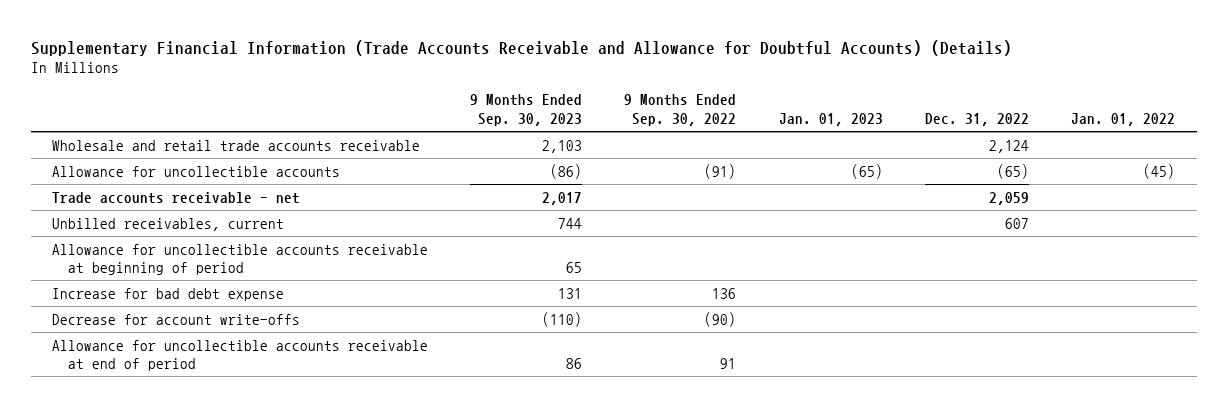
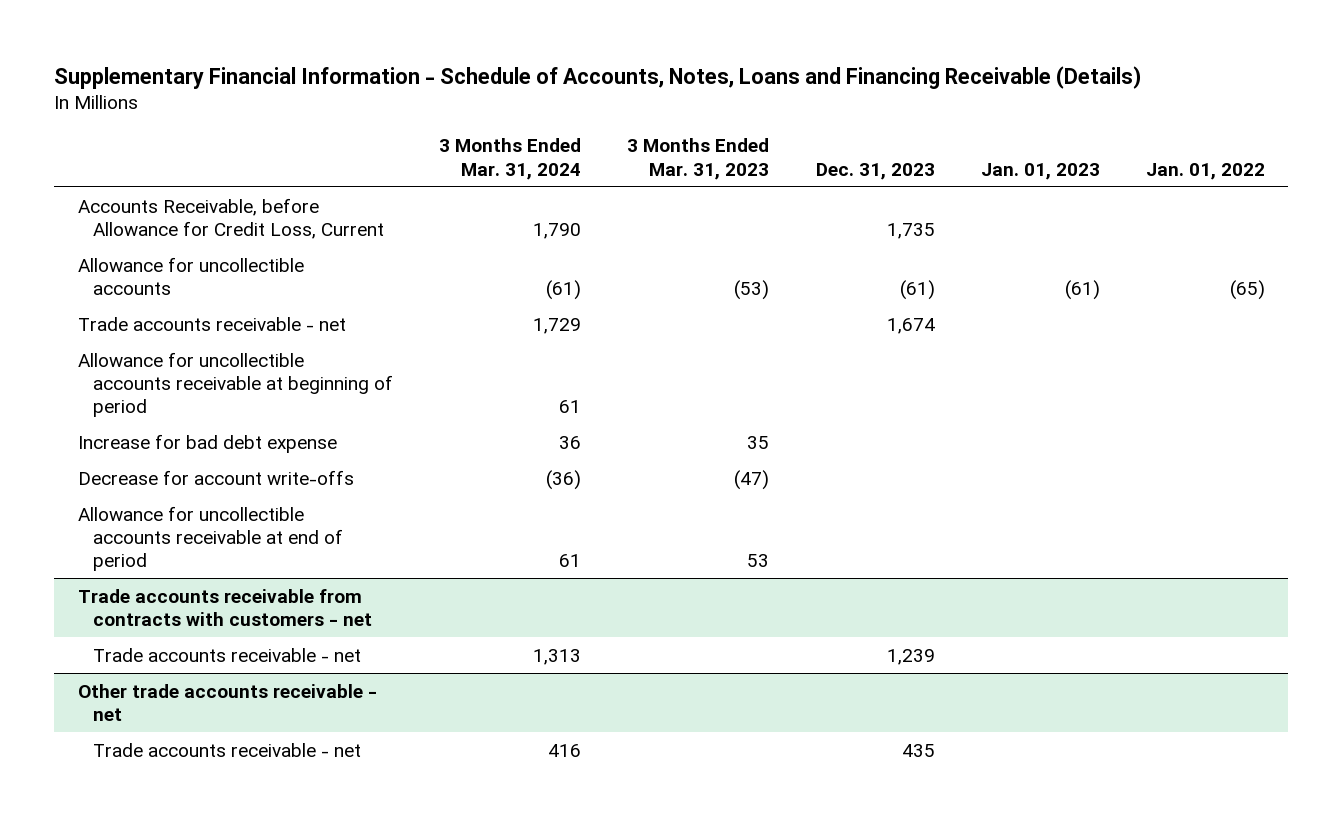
[30,39,1012,56] Supplementary Financial Information (Trade Accounts Receivable and Allowance for Doubtful Accounts) (Details) -> [54,65,1142,89] Supplementary Financial Information - Schedule of Accounts, Notes, Loans and Financing Receivable (Details)
[470,94,583,126] 9 Months Ended Sep. 30, 2023 -> none
[624,94,737,126] 9 Months Ended Sep. 30, 2022 -> none
[925,112,1030,126] Dec. 31, 2022 -> none
none -> [439,138,582,180] 3 Months Ended Mar. 31, 2024
none -> [627,138,770,180] 3 Months Ended Mar. 31, 2023
none -> [815,162,935,180] Dec. 31, 2023
[51,139,420,151] Wholesale and retail trade accounts receivable -> [77,197,385,239] Accounts Receivable, before Allowance for Credit Loss, Current
[850,163,883,179] (65) -> [1064,279,1100,300] (61)
[1143,163,1176,179] (45) -> [1229,279,1265,300] (65)
[51,217,284,231] Unbilled receivables, current -> none
none -> [77,588,373,626] Trade accounts receivable from contracts with customers - net
none -> [93,647,362,662] Trade accounts receivable - net
none -> [77,683,377,721] Other trade accounts receivable - net
none -> [93,742,362,757] Trade accounts receivable - net

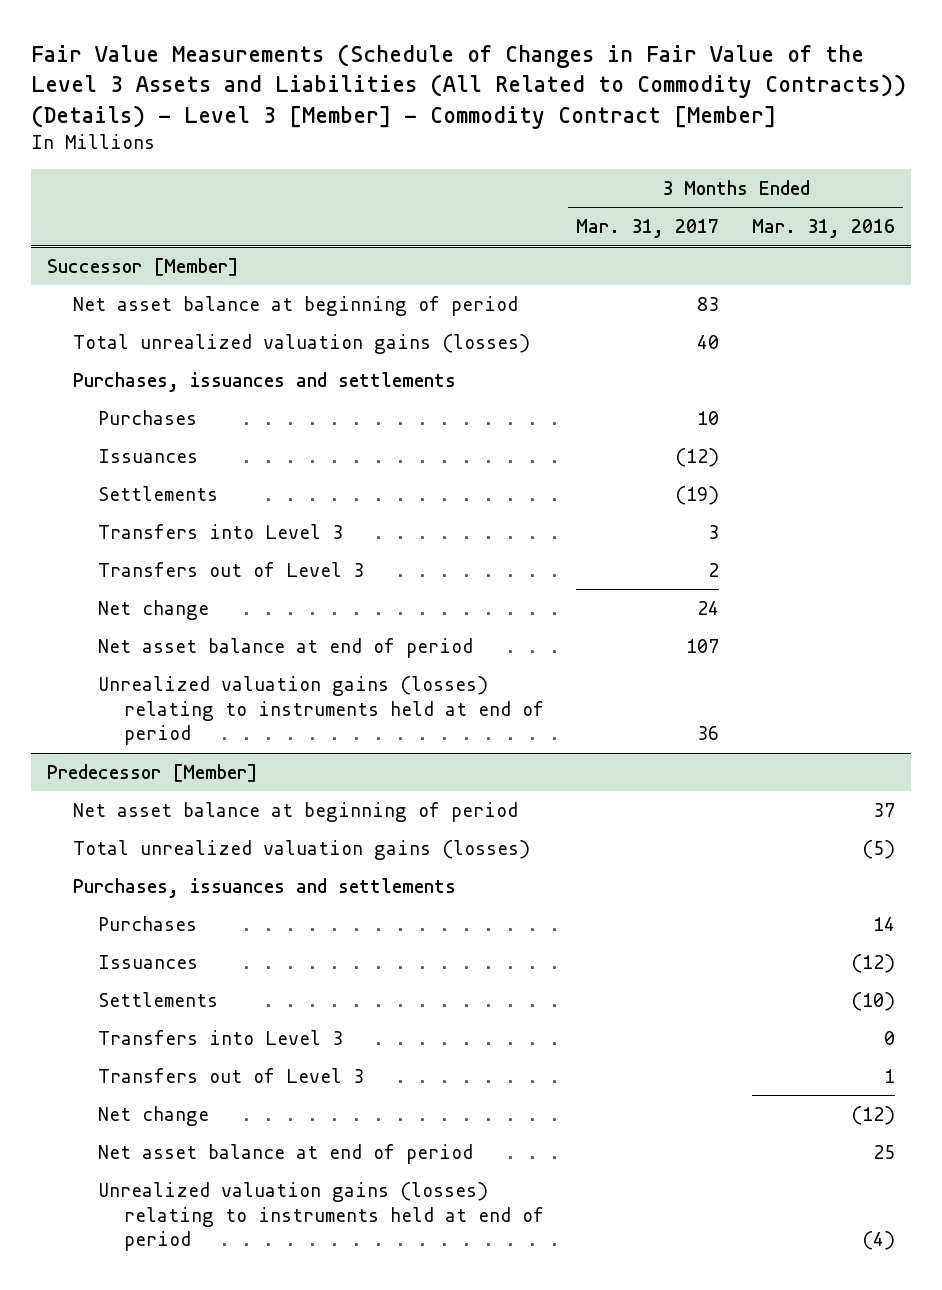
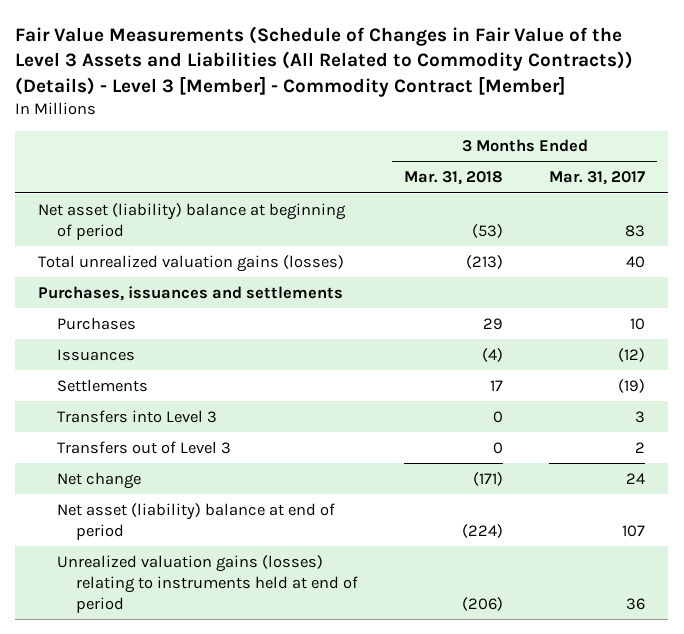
[751,219,895,239] Mar. 31, 2016 -> none
none -> [403,171,503,186] Mar. 31, 2018
[47,257,240,276] Successor [Member] -> none
[72,295,518,316] Net asset balance at beginning of period -> [38,202,347,240] Net asset (liability) balance at beginning of period
[98,637,474,658] Net asset balance at end of period -> [57,502,336,540] Net asset (liability) balance at end of period
[47,763,259,782] Predecessor [Member] -> none
[72,801,518,822] Net asset balance at beginning of period -> none
[72,839,530,860] Total unrealized valuation gains (losses) -> none
[72,877,456,898] Purchases, issuances and settlements -> none
[98,915,198,931] Purchases -> none
[98,954,199,969] Issuances -> none
[98,991,219,1007] Settlements -> none
[98,1029,344,1045] Transfers into Level 3 -> none
[98,1067,365,1083] Transfers out of Level 3 -> none
[98,1105,210,1126] Net change -> none
[98,1143,474,1164] Net asset balance at end of period -> none
[98,1181,545,1252] Unrealized valuation gains (losses) relating to instruments held at end of period -> none

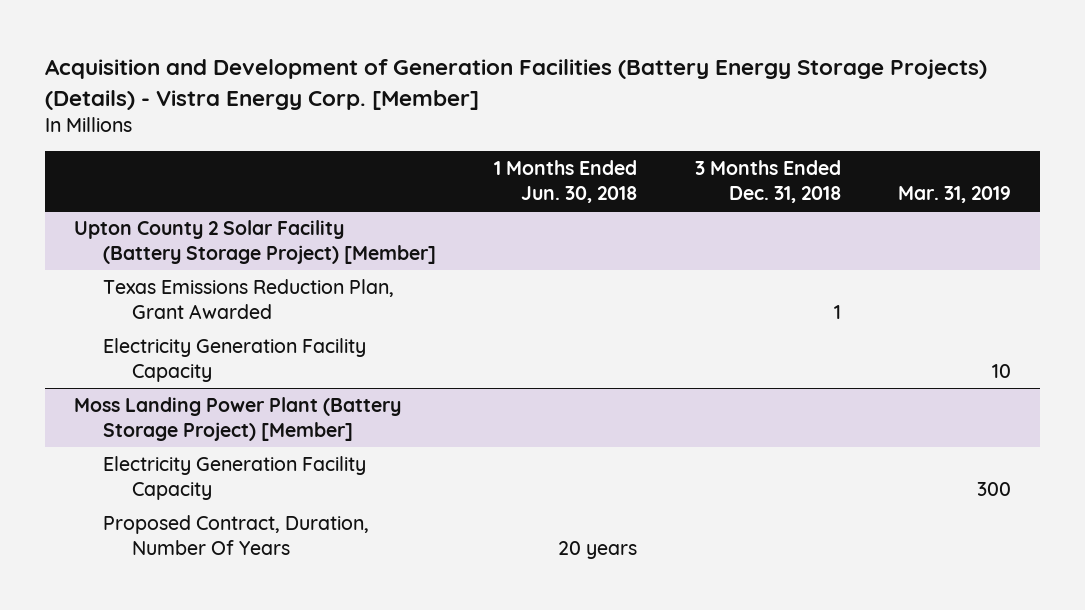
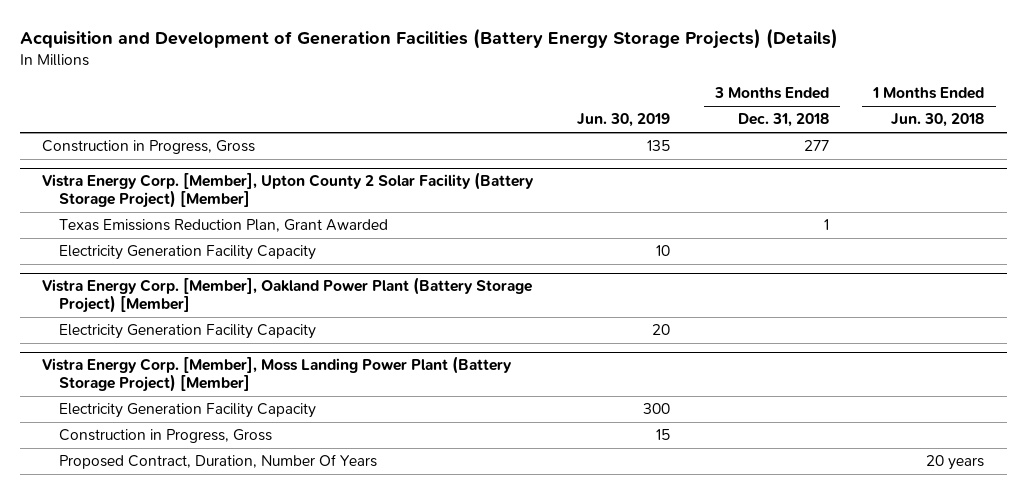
[44,59,987,110] Acquisition and Development of Generation Facilities (Battery Energy Storage Projects) (Details) - Vistra Energy Corp. [Member] -> [19,27,838,49] Acquisition and Development of Generation Facilities (Battery Energy Storage Projects) (Details)
[898,186,1012,204] Mar. 31, 2019 -> none
none -> [577,113,671,128] Jun. 30, 2019
none -> [41,140,255,155] Construction in Progress, Gross
[73,219,436,264] Upton County 2 Solar Facility (Battery Storage Project) [Member] -> [41,172,534,209] Vistra Energy Corp. [Member], Upton County 2 Solar Facility (Battery Storage Project) [Member]
none -> [41,277,532,314] Vistra Energy Corp. [Member], Oakland Power Plant (Battery Storage Project) [Member]
none -> [58,324,316,340] Electricity Generation Facility Capacity
[73,396,401,441] Moss Landing Power Plant (Battery Storage Project) [Member] -> [41,356,512,393] Vistra Energy Corp. [Member], Moss Landing Power Plant (Battery Storage Project) [Member]
none -> [58,429,272,444] Construction in Progress, Gross

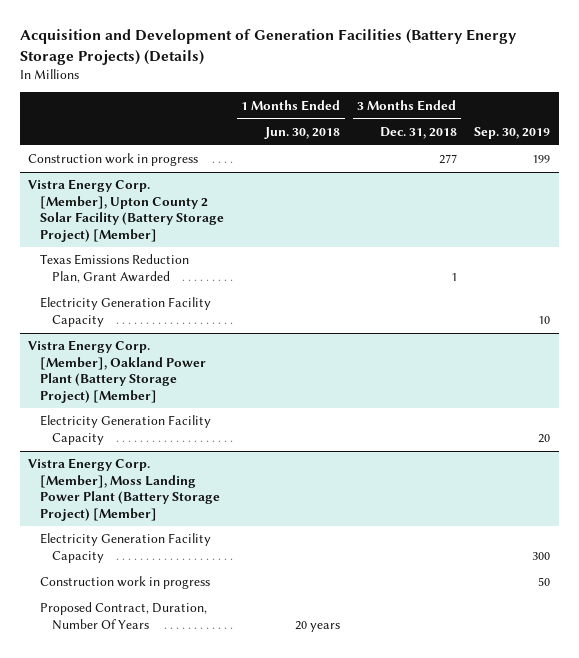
[577,113,671,128] Jun. 30, 2019 -> none
none -> [474,127,551,140] Sep. 30, 2019
[41,140,255,155] Construction in Progress, Gross -> [28,153,199,167] Construction work in progress
[58,429,272,444] Construction in Progress, Gross -> [40,576,211,590] Construction work in progress

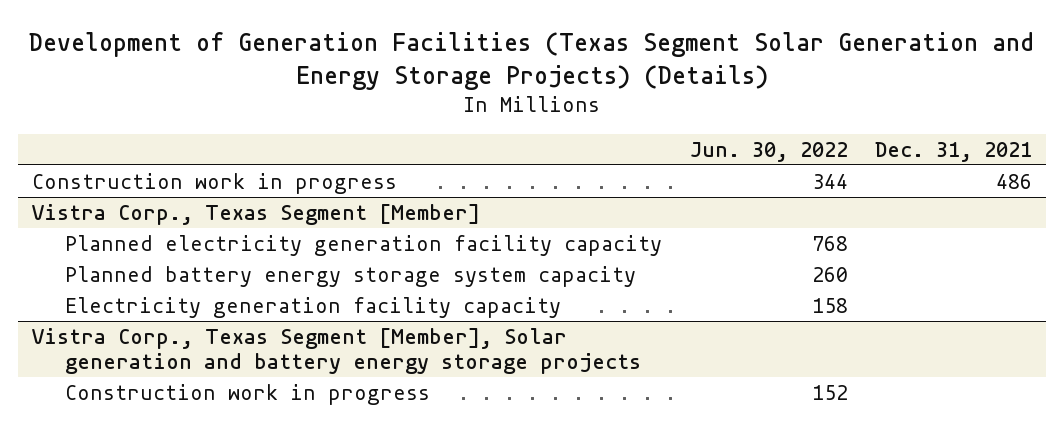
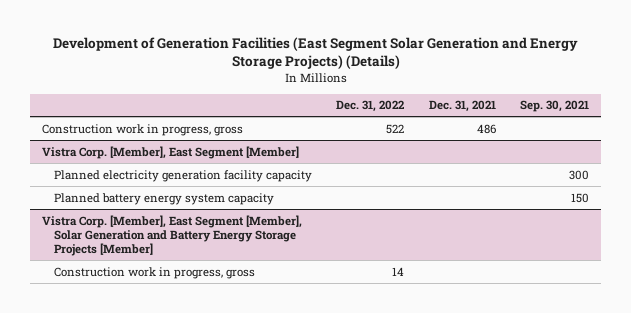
[28,31,1034,90] Development of Generation Facilities (Texas Segment Solar Generation and Energy Storage Projects) (Details) -> [52,37,578,70] Development of Generation Facilities (East Segment Solar Generation and Energy Storage Projects) (Details)
[689,141,848,162] Jun. 30, 2022 -> none
none -> [336,100,405,113] Dec. 31, 2022
none -> [520,100,590,113] Sep. 30, 2021
[31,172,397,194] Construction work in progress -> [42,123,244,136] Construction work in progress, gross
[31,203,480,225] Vistra Corp., Texas Segment [Member] -> [42,145,300,159] Vistra Corp. [Member], East Segment [Member]
[65,296,562,318] Electricity generation facility capacity -> none
[65,265,637,287] Planned battery energy storage system capacity -> [54,192,275,205] Planned battery energy system capacity
[31,327,642,375] Vistra Corp., Texas Segment [Member], Solar generation and battery energy storage projects -> [42,214,303,256] Vistra Corp. [Member], East Segment [Member], Solar Generation and Battery Energy Storage Projects [Member]
[65,383,431,405] Construction work in progress -> [54,266,256,279] Construction work in progress, gross

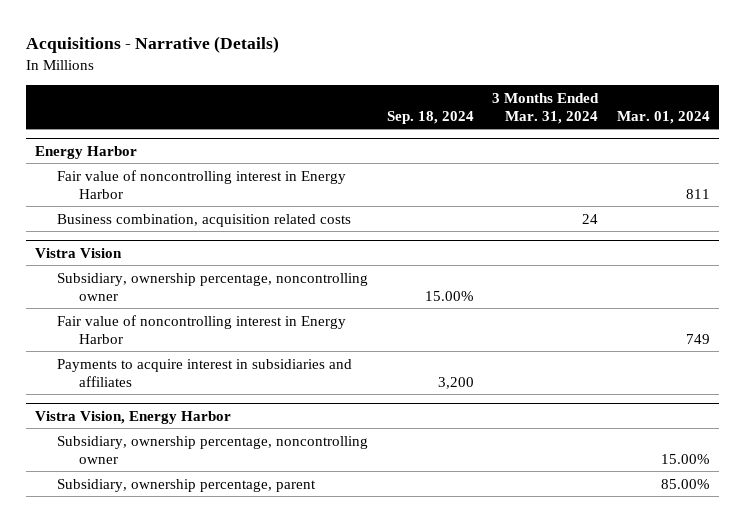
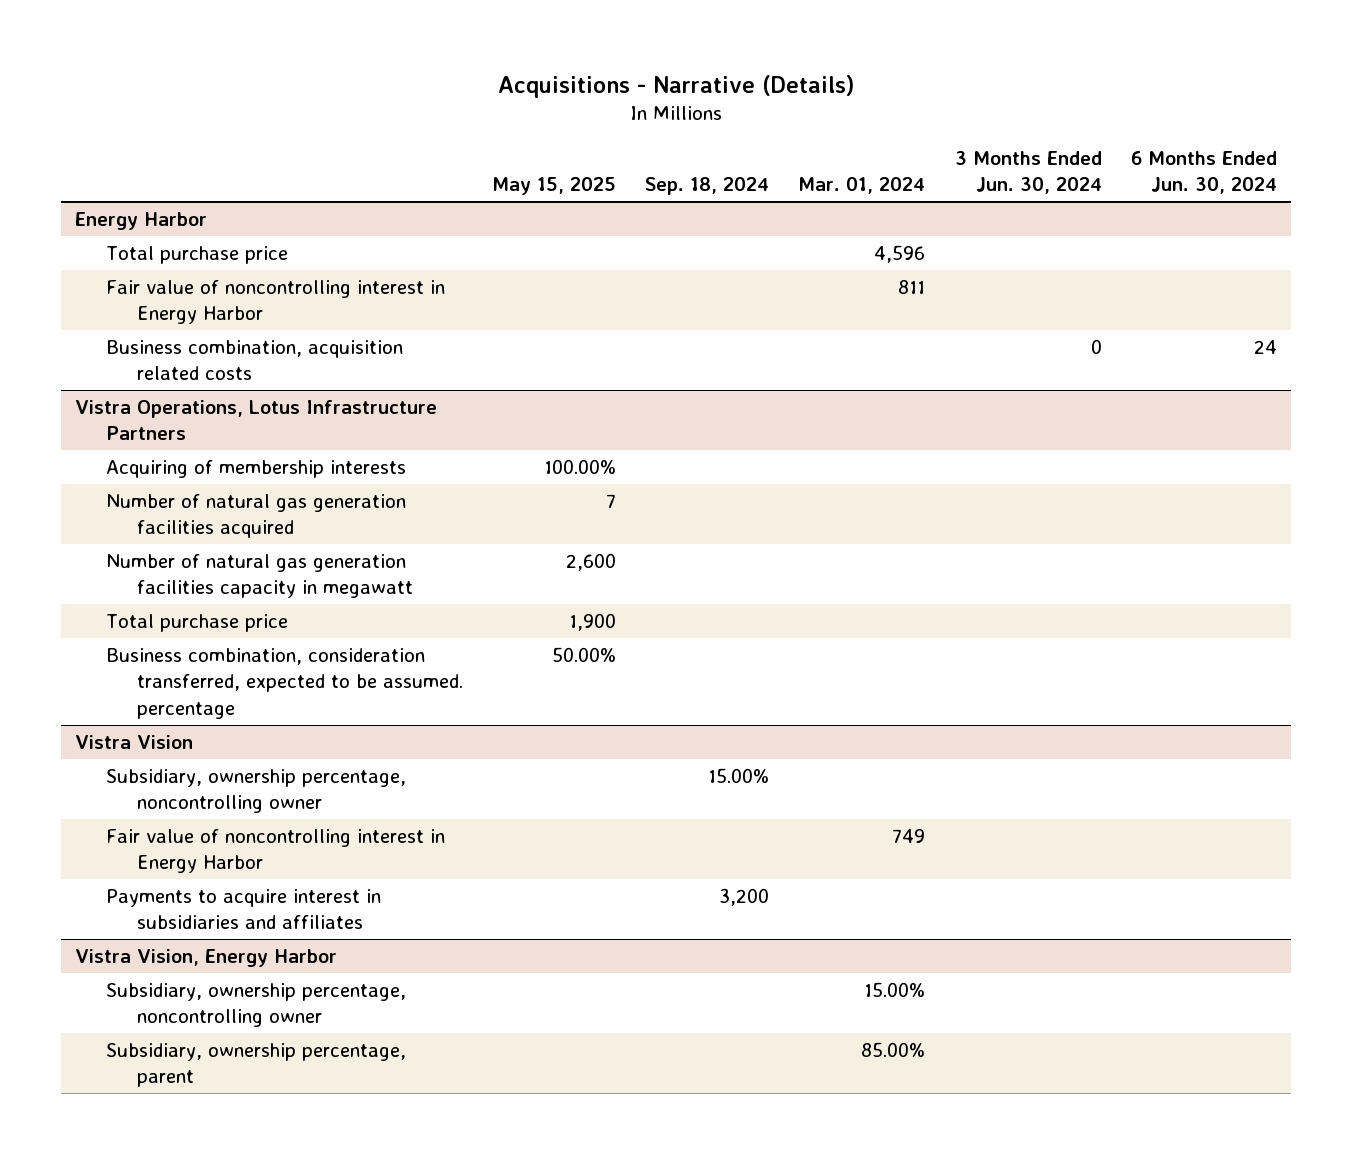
[492,92,600,124] 3 Months Ended Mar. 31, 2024 -> none
none -> [492,177,617,196] May 15, 2025
none -> [954,150,1102,195] 3 Months Ended Jun. 30, 2024
none -> [1130,150,1277,195] 6 Months Ended Jun. 30, 2024
none -> [106,245,289,264] Total purchase price
none -> [75,399,438,441] Vistra Operations, Lotus Infrastructure Partners
none -> [106,459,407,478] Acquiring of membership interests
none -> [106,493,407,539] Number of natural gas generation facilities acquired
none -> [106,553,413,599] Number of natural gas generation facilities capacity in megawatt
none -> [106,613,289,632] Total purchase price
none -> [106,647,463,719] Business combination, consideration transferred, expected to be assumed. percentage

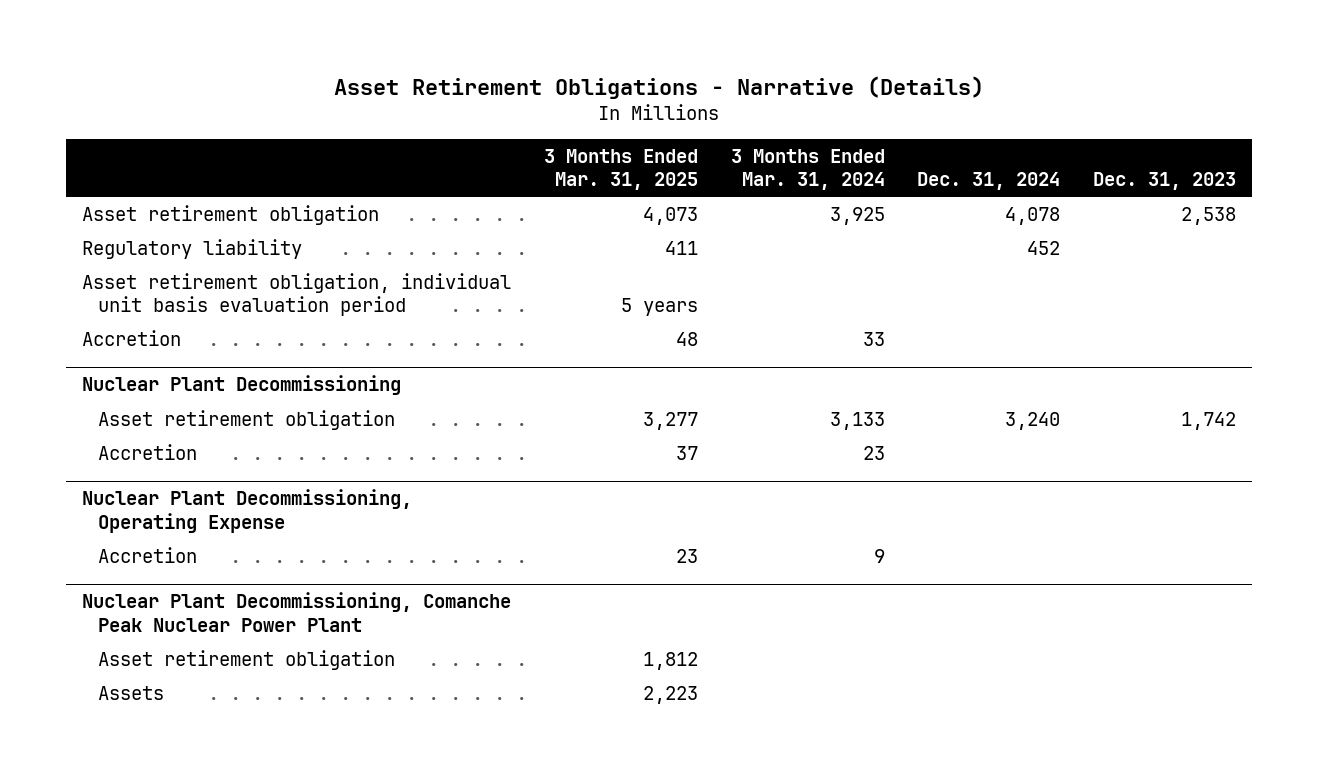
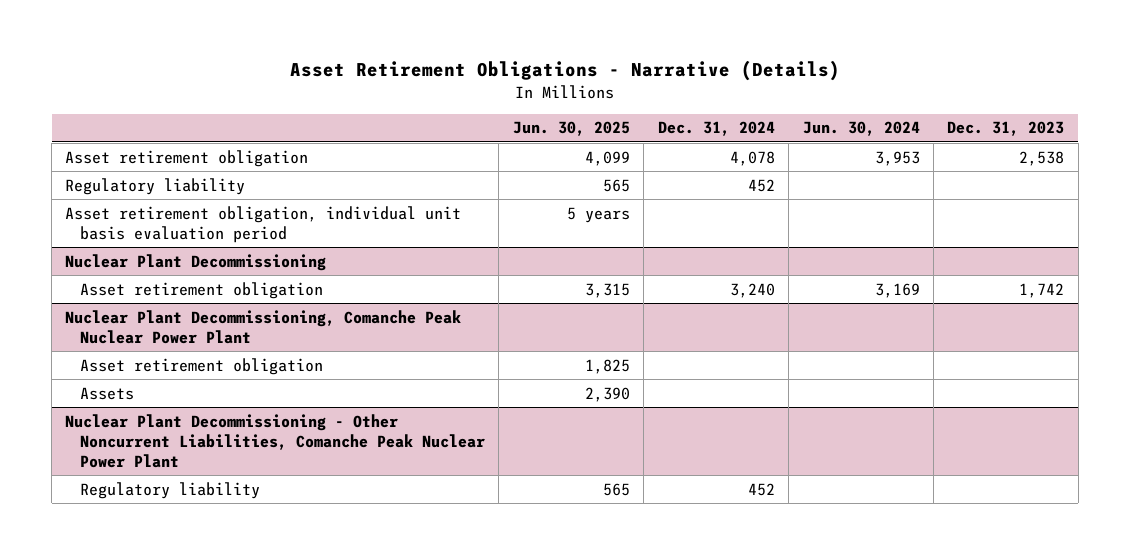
[543,149,698,191] 3 Months Ended Mar. 31, 2025 -> none
[730,149,885,191] 3 Months Ended Mar. 31, 2024 -> none
none -> [512,121,630,137] Jun. 30, 2025
none -> [802,121,920,137] Jun. 30, 2024
[82,329,182,346] Accretion -> none
[97,443,197,460] Accretion -> none
[82,489,413,533] Nuclear Plant Decommissioning, Operating Expense -> none
[97,546,197,563] Accretion -> none
none -> [65,413,485,468] Nuclear Plant Decommissioning - Other Noncurrent Liabilities, Comanche Peak Nuclear Power Plant
none -> [79,481,260,499] Regulatory liability

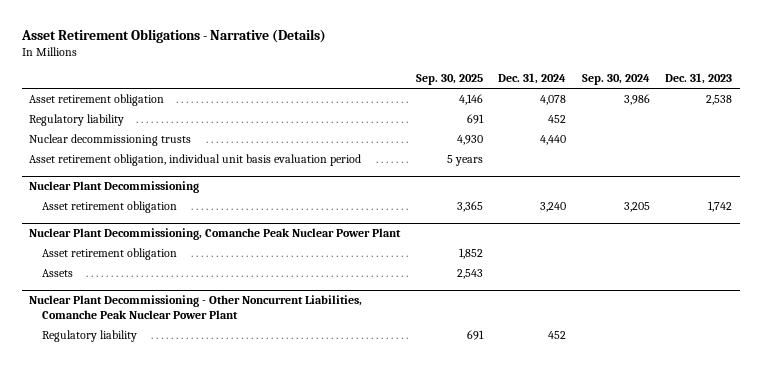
[512,121,630,137] Jun. 30, 2025 -> none
[802,121,920,137] Jun. 30, 2024 -> none
none -> [415,74,483,86] Sep. 30, 2025
none -> [581,74,650,86] Sep. 30, 2024
none -> [29,133,192,146] Nuclear decommissioning trusts

